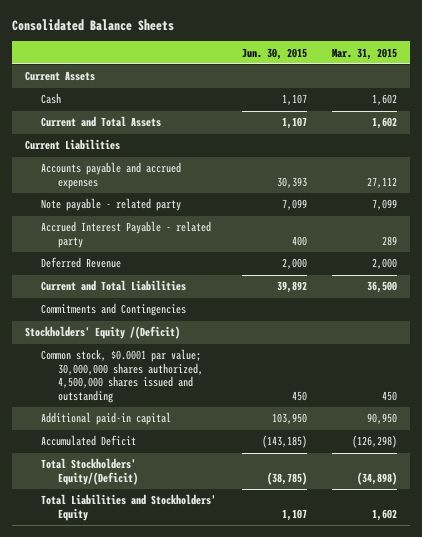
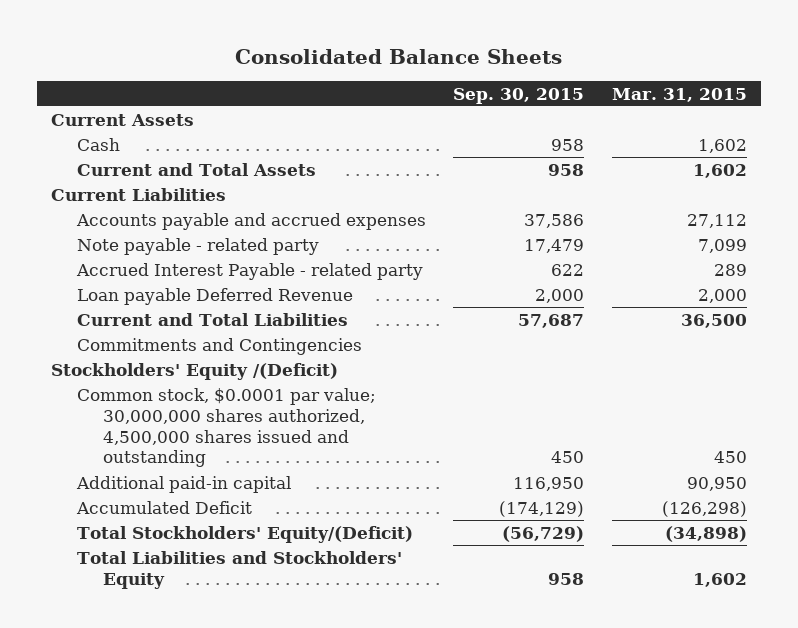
[241,47,307,60] Jun. 30, 2015 -> none
none -> [453,87,585,104] Sep. 30, 2015
[41,257,122,269] Deferred Revenue -> [76,287,353,305] Loan payable Deferred Revenue

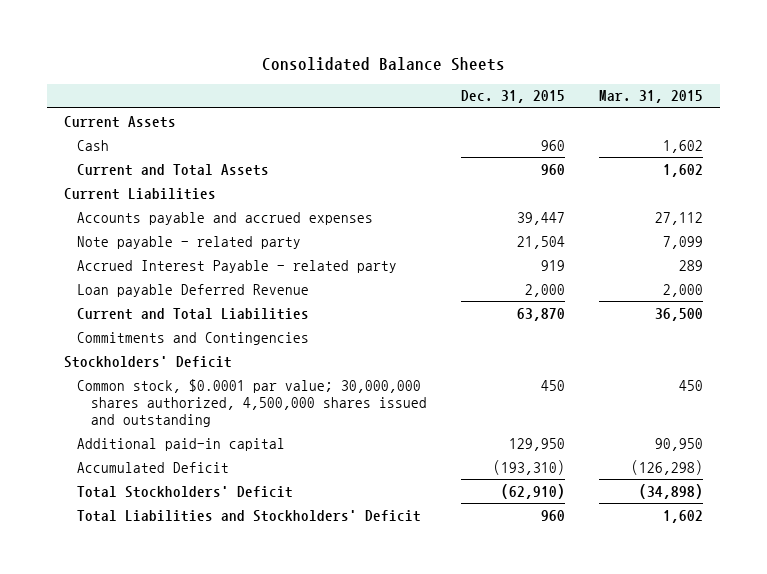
[453,87,585,104] Sep. 30, 2015 -> none
none -> [460,90,565,104] Dec. 31, 2015
[50,362,338,380] Stockholders' Equity /(Deficit) -> [64,355,233,368] Stockholders' Deficit
[76,525,413,543] Total Stockholders' Equity/(Deficit) -> [77,485,294,498] Total Stockholders' Deficit
[76,550,402,589] Total Liabilities and Stockholders' Equity -> [77,509,422,522] Total Liabilities and Stockholders' Deficit

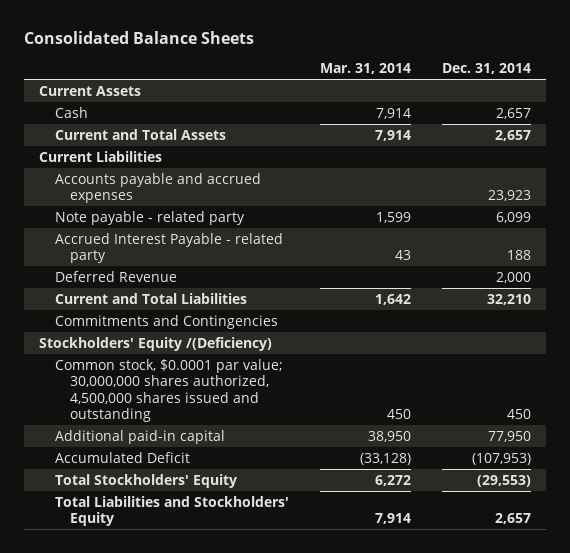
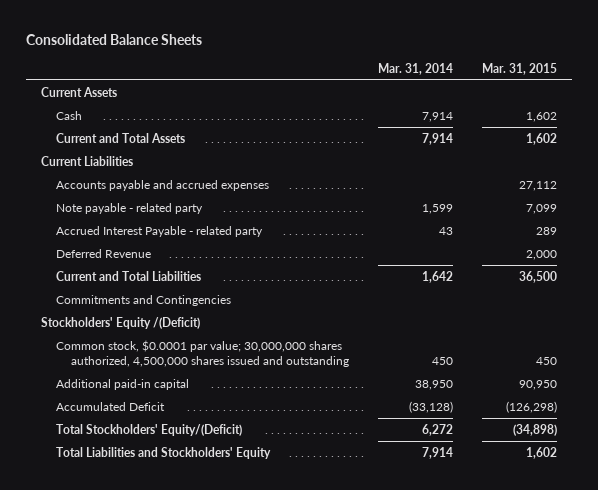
[441,63,531,75] Dec. 31, 2014 -> none
none -> [482,62,558,75] Mar. 31, 2015
[39,336,273,351] Stockholders' Equity /(Deficiency) -> [40,316,200,329] Stockholders' Equity /(Deficit)
[54,473,237,488] Total Stockholders' Equity -> [55,423,242,436] Total Stockholders' Equity/(Deficit)

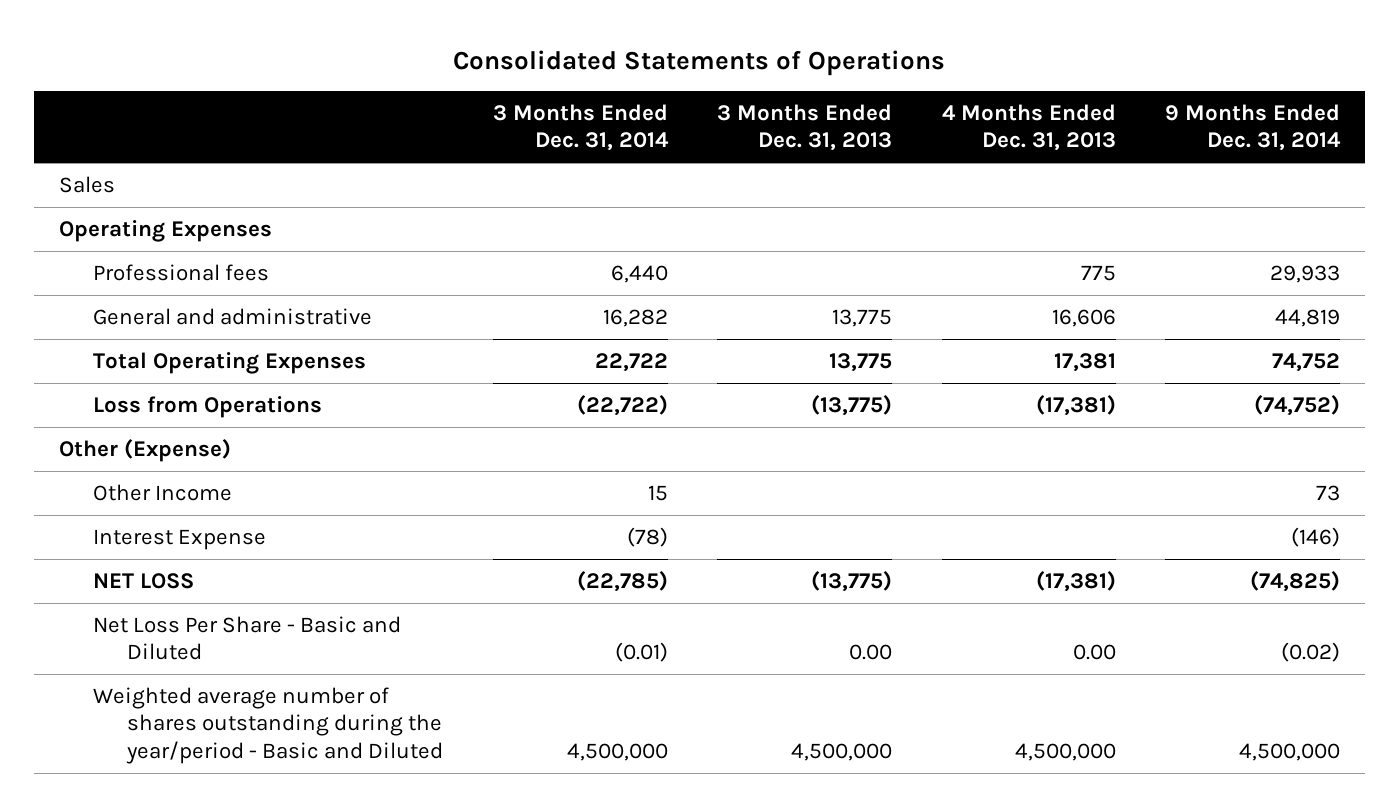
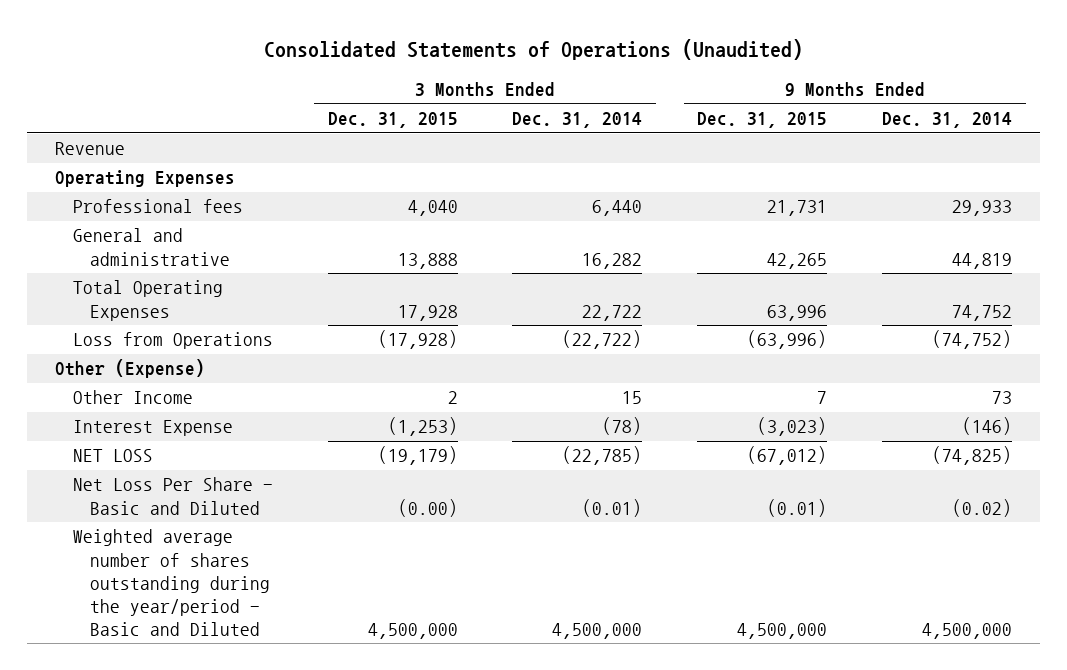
[453,49,946,76] Consolidated Statements of Operations -> [263,39,803,61] Consolidated Statements of Operations (Unaudited)
[717,104,893,152] 3 Months Ended Dec. 31, 2013 -> none
[941,104,1116,152] 4 Months Ended Dec. 31, 2013 -> none
none -> [327,112,458,129] Dec. 31, 2015
none -> [697,112,828,129] Dec. 31, 2015
[58,176,115,194] Sales -> [54,142,125,156] Revenue

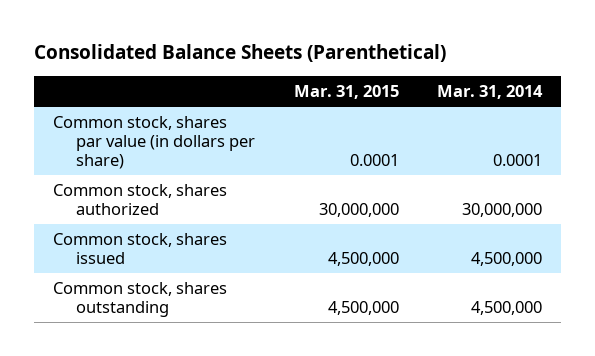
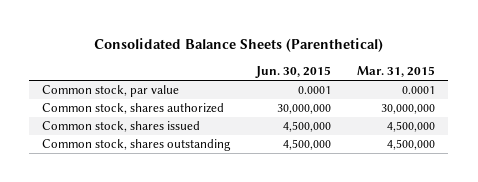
[436,84,543,99] Mar. 31, 2014 -> none
none -> [255,66,332,79] Jun. 30, 2015
[53,116,256,169] Common stock, shares par value (in dollars per share) -> [42,85,180,98] Common stock, par value

